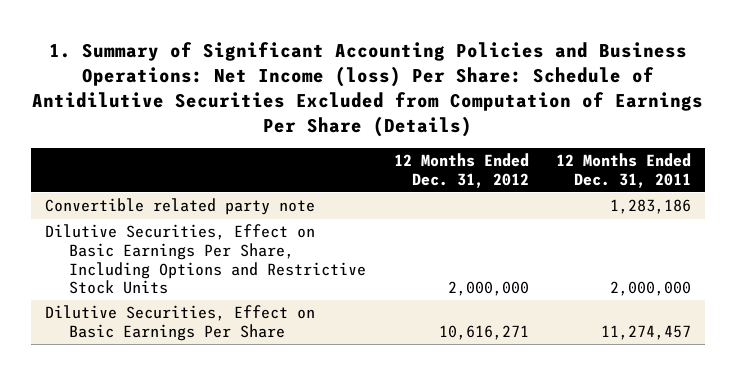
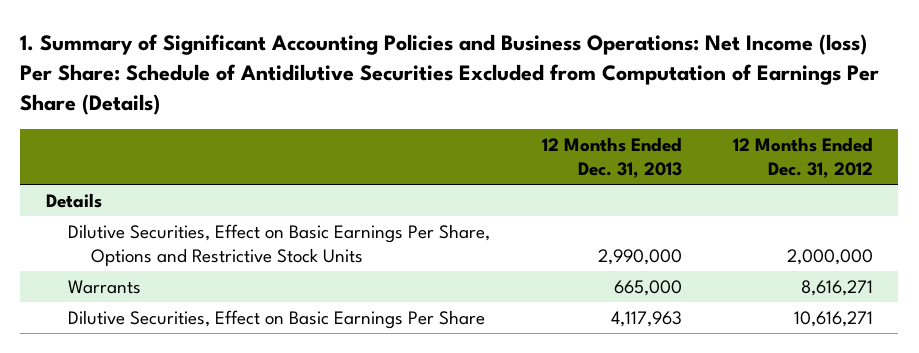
[556,153,692,188] 12 Months Ended Dec. 31, 2011 -> none
none -> [541,136,682,179] 12 Months Ended Dec. 31, 2013
[45,198,316,216] Convertible related party note -> none
none -> [45,192,102,208] Details
[45,224,366,295] Dilutive Securities, Effect on Basic Earnings Per Share, Including Options and Restrictive Stock Units -> [68,223,491,267] Dilutive Securities, Effect on Basic Earnings Per Share, Options and Restrictive Stock Units
none -> [68,279,142,294] Warrants

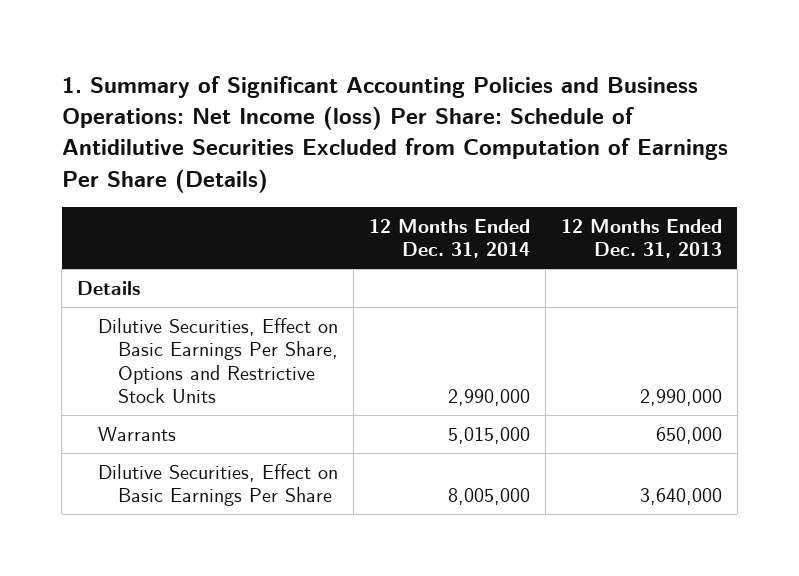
[732,136,873,179] 12 Months Ended Dec. 31, 2012 -> none
none -> [369,218,531,259] 12 Months Ended Dec. 31, 2014
[613,279,682,296] 665,000 -> [655,426,722,444] 650,000
[610,310,682,327] 4,117,963 -> [639,488,722,506] 3,640,000

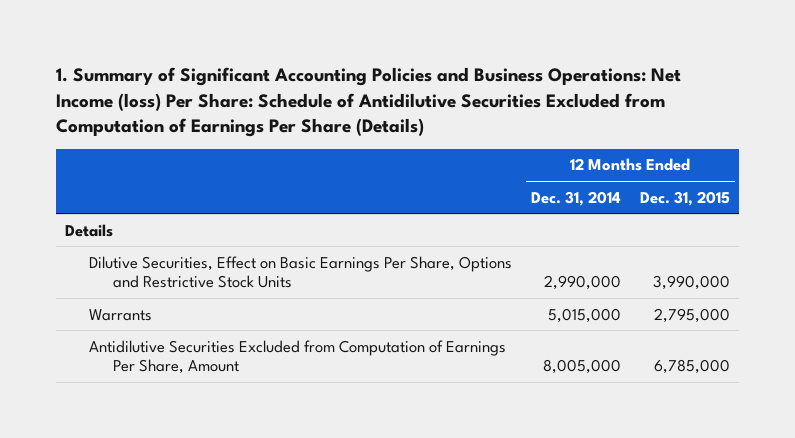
[560,218,722,259] 12 Months Ended Dec. 31, 2013 -> none
none -> [639,190,730,206] Dec. 31, 2015
[97,463,338,507] Dilutive Securities, Effect on Basic Earnings Per Share -> none
none -> [88,339,506,375] Antidilutive Securities Excluded from Computation of Earnings Per Share, Amount

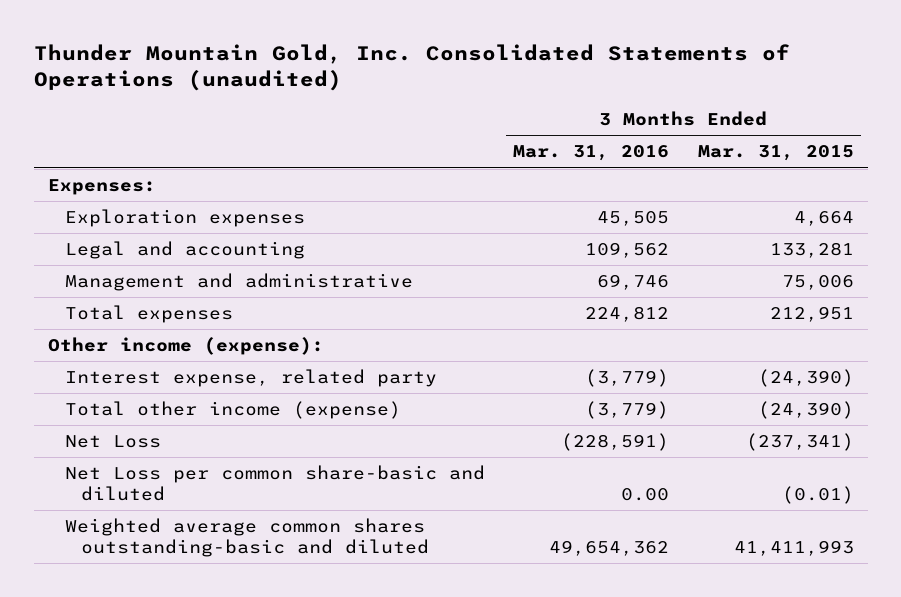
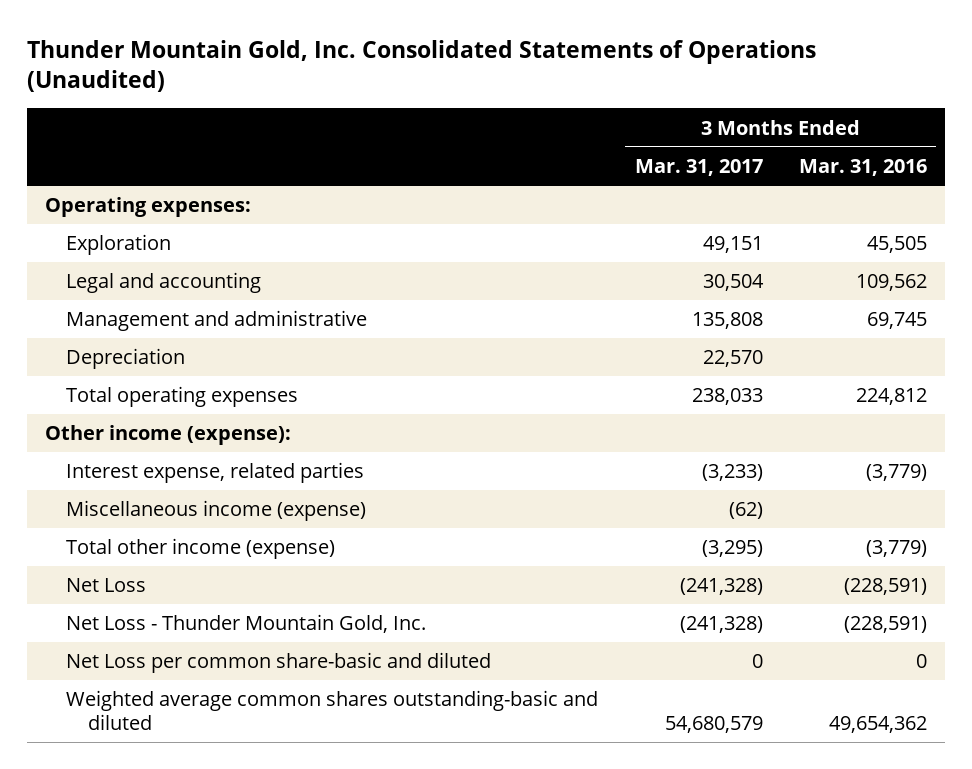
[33,43,790,92] Thunder Mountain Gold, Inc. Consolidated Statements of Operations (unaudited) -> [26,39,816,93] Thunder Mountain Gold, Inc. Consolidated Statements of Operations (Unaudited)
[697,145,854,162] Mar. 31, 2015 -> none
none -> [634,158,763,176] Mar. 31, 2017
[47,179,156,196] Expenses: -> [44,197,251,218] Operating expenses:
[64,209,305,228] Exploration expenses -> [66,234,172,256] Exploration
[597,274,670,291] 69,746 -> [866,312,927,330] 69,745
none -> [66,348,186,370] Depreciation
[64,305,233,324] Total expenses -> [66,386,299,408] Total operating expenses
[64,369,437,388] Interest expense, related party -> [66,462,365,484] Interest expense, related parties
none -> [66,500,367,522] Miscellaneous income (expense)
none -> [66,614,427,634] Net Loss - Thunder Mountain Gold, Inc.
[621,487,670,501] 0.00 -> [915,654,927,669] 0

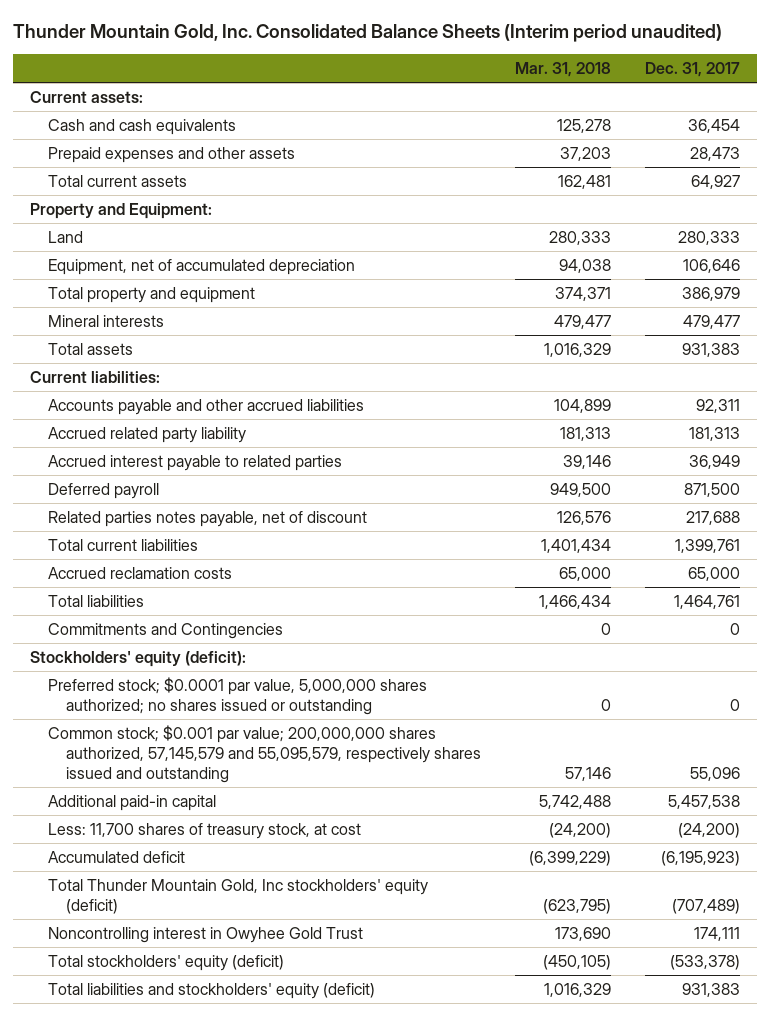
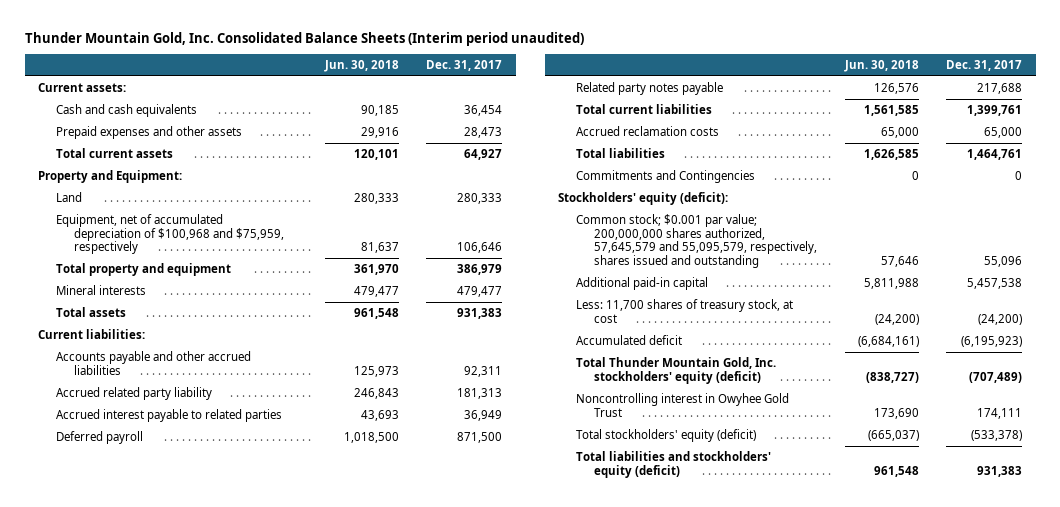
[514,62,611,78] Mar. 31, 2018 -> none
none -> [323,60,399,73] Jun. 30, 2018
[48,258,356,275] Equipment, net of accumulated depreciation -> [56,214,285,255] Equipment, net of accumulated depreciation of $100,968 and $75,959, respectively
[48,510,368,527] Related parties notes payable, net of discount -> [576,82,724,96] Related party notes payable
[48,676,428,715] Preferred stock; $0.0001 par value, 5,000,000 shares authorized; no shares issued or outstanding -> none
[48,724,482,783] Common stock; $0.001 par value; 200,000,000 shares authorized, 57,145,579 and 55,095,579, respectively shares issued and outstanding -> [576,214,818,268] Common stock; $0.001 par value; 200,000,000 shares authorized, 57,645,579 and 55,095,579, respectively, shares issued and outstanding
[48,878,429,914] Total Thunder Mountain Gold, Inc stockholders' equity (deficit) -> [576,357,777,384] Total Thunder Mountain Gold, Inc. stockholders' equity (deficit)

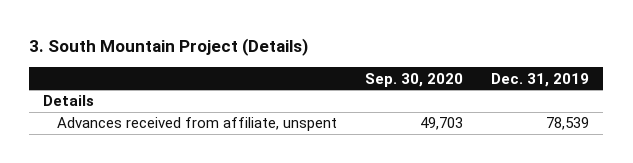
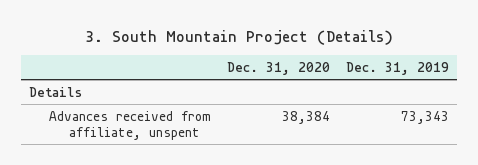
[365,72,464,87] Sep. 30, 2020 -> none
none -> [227,62,331,76] Dec. 31, 2020
[546,117,590,131] 78,539 -> [400,110,449,124] 73,343

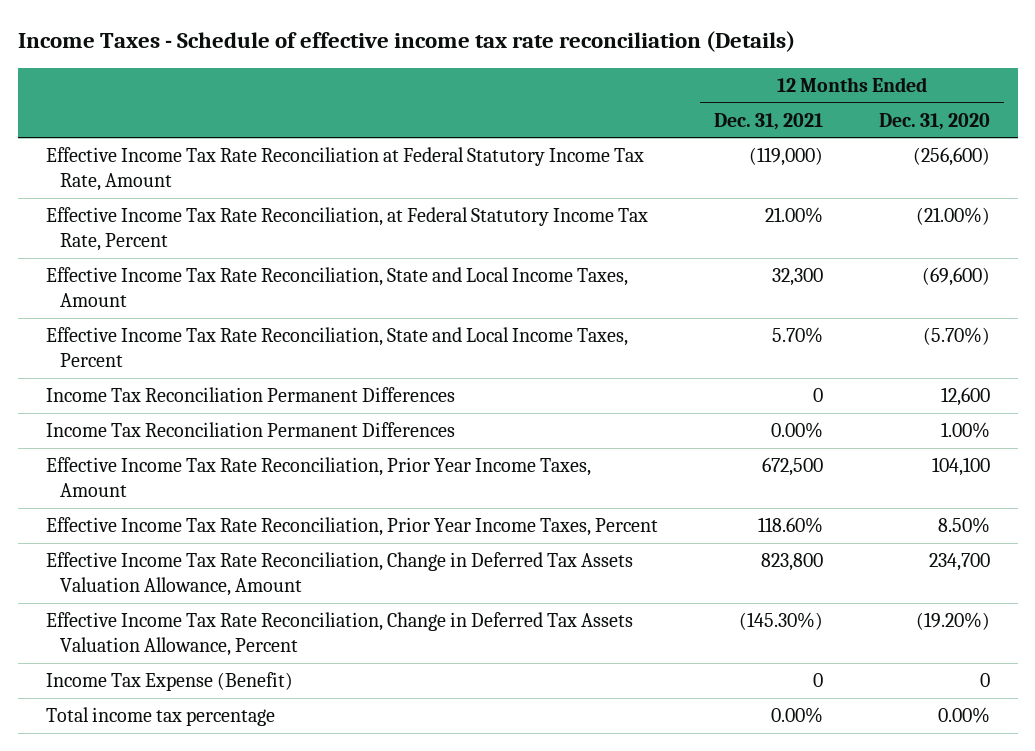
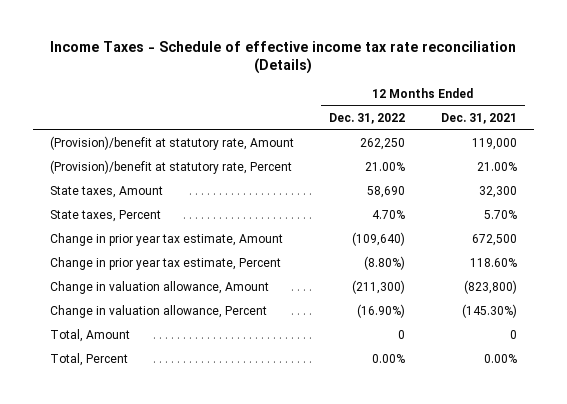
[878,112,990,130] Dec. 31, 2020 -> none
none -> [329,113,406,125] Dec. 31, 2022
[45,387,455,403] Income Tax Reconciliation Permanent Differences -> none
[45,422,455,438] Income Tax Reconciliation Permanent Differences -> none
[45,147,644,192] Effective Income Tax Rate Reconciliation at Federal Statutory Income Tax Rate, Amount -> [50,136,295,151] (Provision)/benefit at statutory rate, Amount
[748,147,823,167] (119,000) -> [471,138,517,151] 119,000
[45,207,648,252] Effective Income Tax Rate Reconciliation, at Federal Statutory Income Tax Rate, Percent -> [50,160,293,175] (Provision)/benefit at statutory rate, Percent
[45,267,628,308] Effective Income Tax Rate Reconciliation, State and Local Income Taxes, Amount -> [50,186,164,199] State taxes, Amount
[45,327,628,368] Effective Income Tax Rate Reconciliation, State and Local Income Taxes, Percent -> [50,210,162,223] State taxes, Percent
[45,457,591,498] Effective Income Tax Rate Reconciliation, Prior Year Income Taxes, Amount -> [50,233,284,247] Change in prior year tax estimate, Amount
[45,517,658,537] Effective Income Tax Rate Reconciliation, Prior Year Income Taxes, Percent -> [50,257,282,271] Change in prior year tax estimate, Percent
[45,552,633,597] Effective Income Tax Rate Reconciliation, Change in Deferred Tax Assets Valuation Allowance, Amount -> [50,281,270,295] Change in valuation allowance, Amount
[760,553,823,572] 823,800 -> [463,280,517,295] (823,800)
[45,612,633,657] Effective Income Tax Rate Reconciliation, Change in Deferred Tax Assets Valuation Allowance, Percent -> [50,305,268,319] Change in valuation allowance, Percent
[45,672,293,692] Income Tax Expense (Benefit) -> [50,329,131,343] Total, Amount
[45,707,275,727] Total income tax percentage -> [50,353,129,367] Total, Percent

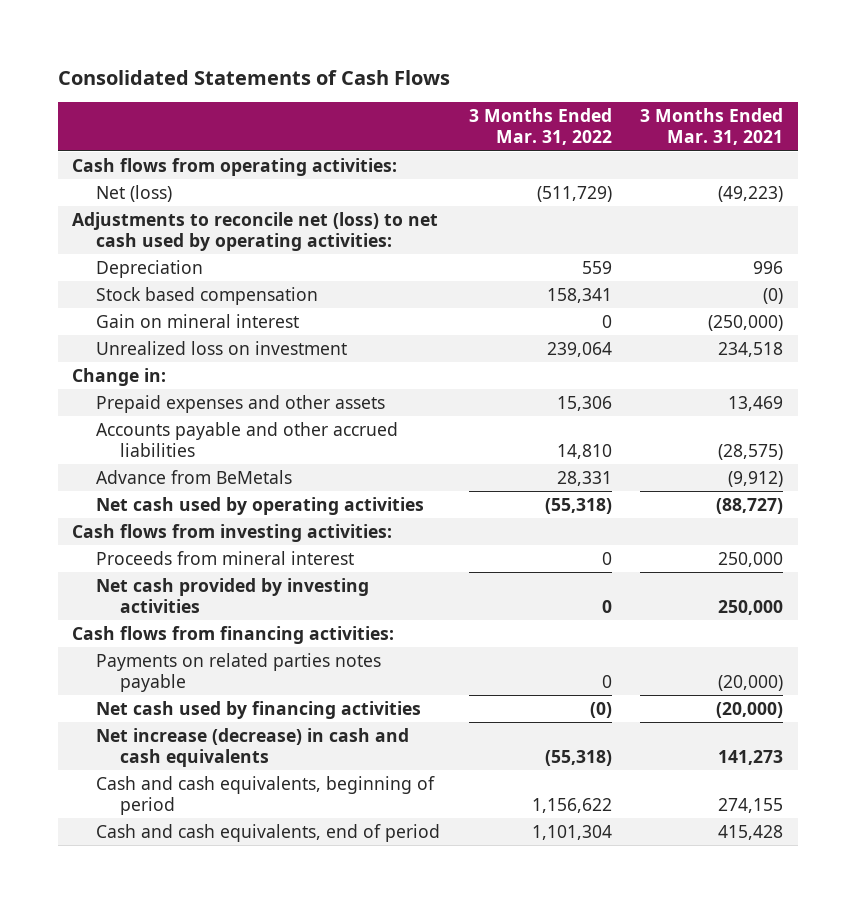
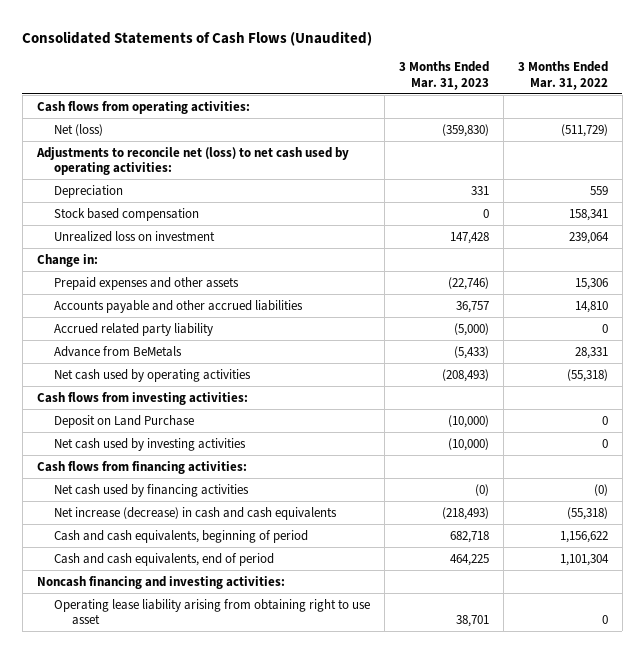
[57,69,450,85] Consolidated Statements of Cash Flows -> [22,30,373,46] Consolidated Statements of Cash Flows (Unaudited)
[640,107,784,146] 3 Months Ended Mar. 31, 2021 -> none
none -> [398,61,489,90] 3 Months Ended Mar. 31, 2023
[96,313,300,328] Gain on mineral interest -> none
none -> [54,322,214,336] Accrued related party liability
[96,550,355,565] Proceeds from mineral interest -> none
none -> [54,414,195,428] Deposit on Land Purchase
[96,577,370,614] Net cash provided by investing activities -> [54,437,247,451] Net cash used by investing activities
[96,652,382,693] Payments on related parties notes payable -> none
none -> [36,575,285,589] Noncash financing and investing activities:
none -> [54,598,371,626] Operating lease liability arising from obtaining right to use asset

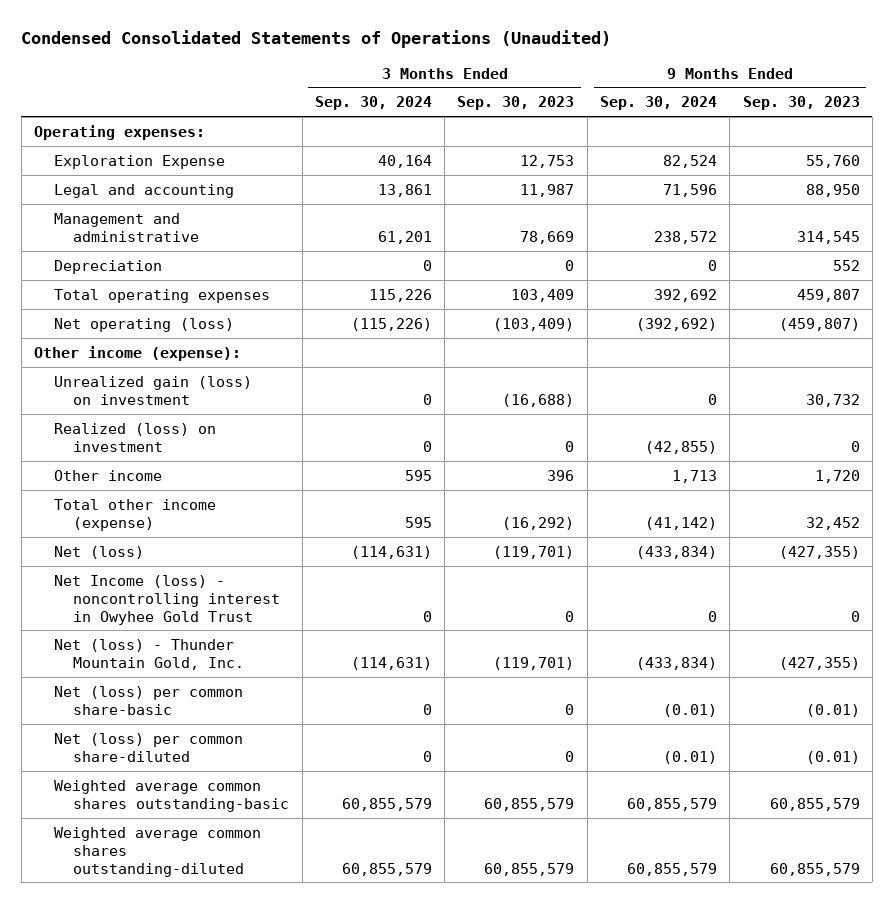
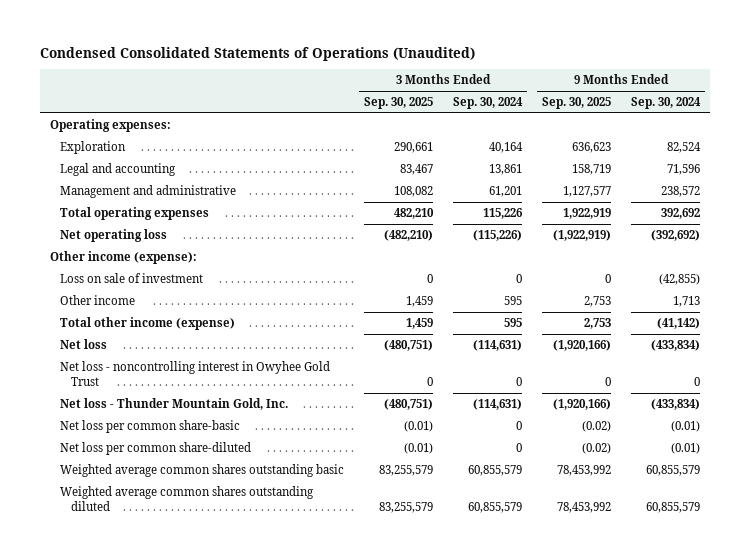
[457,96,575,111] Sep. 30, 2023 -> none
[742,96,860,111] Sep. 30, 2023 -> none
none -> [364,97,434,110] Sep. 30, 2025
none -> [542,97,612,110] Sep. 30, 2025
[53,154,225,169] Exploration Expense -> [60,141,127,155] Exploration
[53,259,162,274] Depreciation -> none
[53,317,234,332] Net operating (loss) -> [60,229,168,243] Net operating loss
[53,375,252,405] Unrealized gain (loss) on investment -> none
[53,422,216,452] Realized (loss) on investment -> [60,273,204,284] Loss on sale of investment
[53,545,144,559] Net (loss) -> [60,339,108,350] Net loss
[53,574,281,625] Net Income (loss) - noncontrolling interest in Owyhee Gold Trust -> [60,361,331,386] Net loss - noncontrolling interest in Owyhee Gold Trust
[53,638,245,670] Net (loss) - Thunder Mountain Gold, Inc. -> [60,398,289,411] Net loss - Thunder Mountain Gold, Inc.
[53,685,243,715] Net (loss) per common share-basic -> [60,420,241,434] Net loss per common share-basic
[53,732,243,762] Net (loss) per common share-diluted -> [60,442,252,456] Net loss per common share-diluted
[53,779,290,812] Weighted average common shares outstanding-basic -> [60,464,345,478] Weighted average common shares outstanding basic
[53,826,261,877] Weighted average common shares outstanding-diluted -> [60,486,315,511] Weighted average common shares outstanding diluted

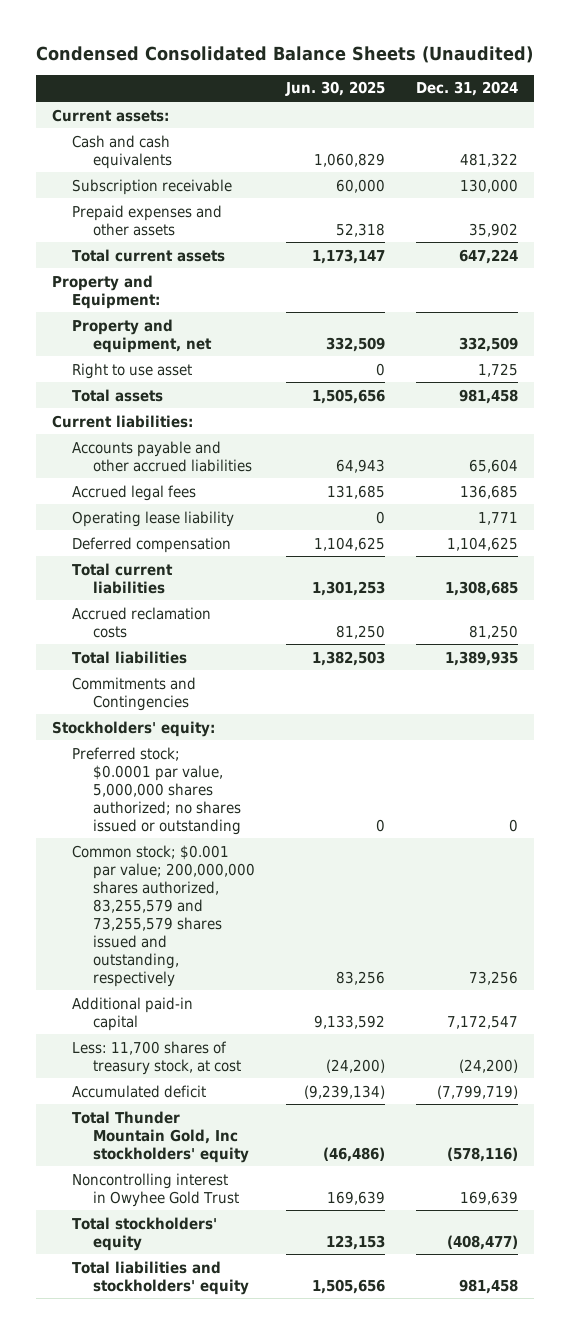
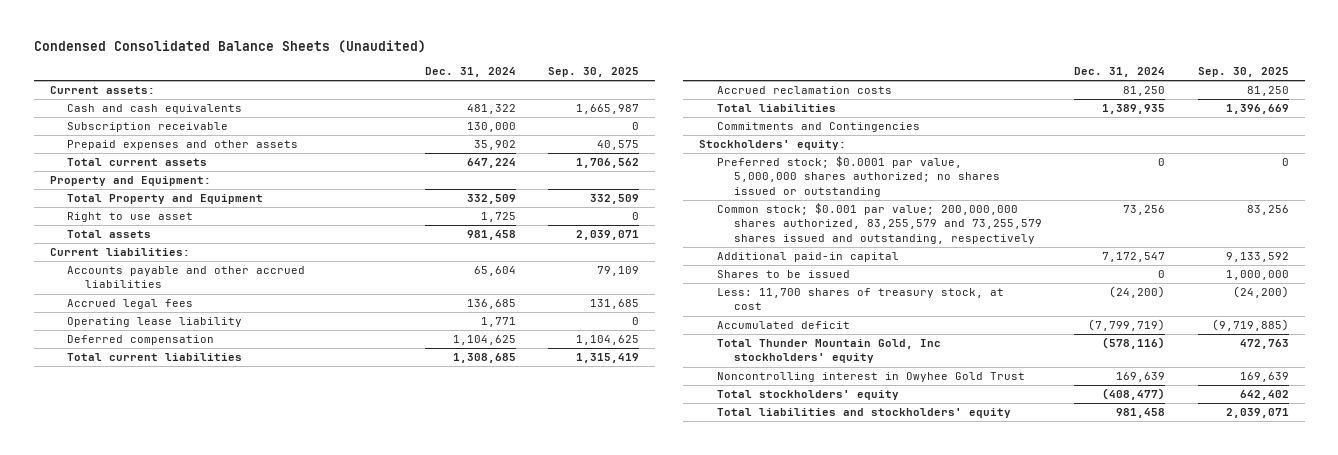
[284,81,385,97] Jun. 30, 2025 -> none
none -> [548,66,640,77] Sep. 30, 2025
[72,318,212,353] Property and equipment, net -> [67,194,264,205] Total Property and Equipment
none -> [716,270,850,279] Shares to be issued

